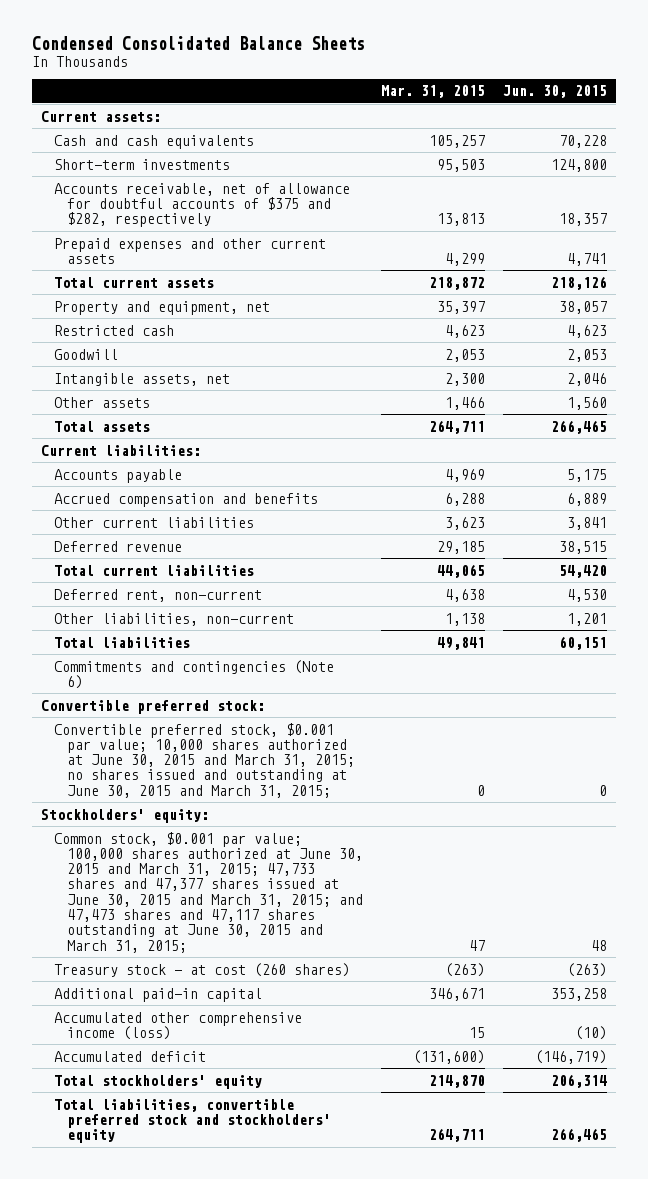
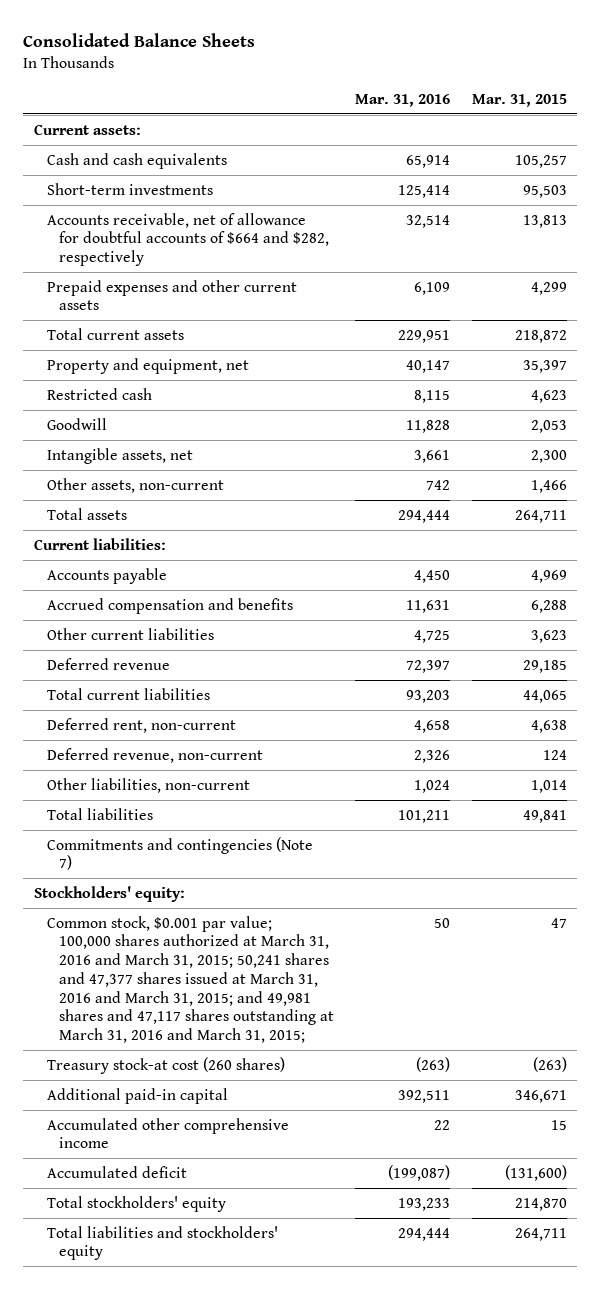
[31,36,365,51] Condensed Consolidated Balance Sheets -> [23,33,256,48] Consolidated Balance Sheets
[503,85,608,99] Jun. 30, 2015 -> none
none -> [355,93,451,107] Mar. 31, 2016
[53,182,350,228] Accounts receivable, net of allowance for doubtful accounts of $375 and $282, respectively -> [46,212,330,267] Accounts receivable, net of allowance for doubtful accounts of $664 and $282, respectively
[53,396,150,408] Other assets -> [46,477,224,493] Other assets, non-current
none -> [46,747,263,763] Deferred revenue, non-current
[444,612,485,626] 1,138 -> [530,779,567,793] 1,014
[40,699,265,714] Convertible preferred stock: -> none
[53,722,355,798] Convertible preferred stock, $0.001 par value; 10,000 shares authorized at June 30, 2015 and March 31, 2015; no shares issued and outstanding at June 30, 2015 and March 31, 2015; -> none
[53,659,334,689] Commitments and contingencies (Note 6) -> [46,836,313,871] Commitments and contingencies (Note 7)
[53,831,363,953] Common stock, $0.001 par value; 100,000 shares authorized at June 30, 2015 and March 31, 2015; 47,733 shares and 47,377 shares issued at June 30, 2015 and March 31, 2015; and 47,473 shares and 47,117 shares outstanding at June 30, 2015 and March 31, 2015; -> [46,915,335,1044] Common stock, $0.001 par value; 100,000 shares authorized at March 31, 2016 and March 31, 2015; 50,241 shares and 47,377 shares issued at March 31, 2016 and March 31, 2015; and 49,981 shares and 47,117 shares outstanding at March 31, 2016 and March 31, 2015;
[53,962,350,977] Treasury stock - at cost (260 shares) -> [46,1056,285,1074] Treasury stock-at cost (260 shares)
[53,1011,302,1040] Accumulated other comprehensive income (loss) -> [46,1117,289,1149] Accumulated other comprehensive income
[53,1098,331,1144] Total liabilities, convertible preferred stock and stockholders' equity -> [46,1225,278,1261] Total liabilities and stockholders' equity

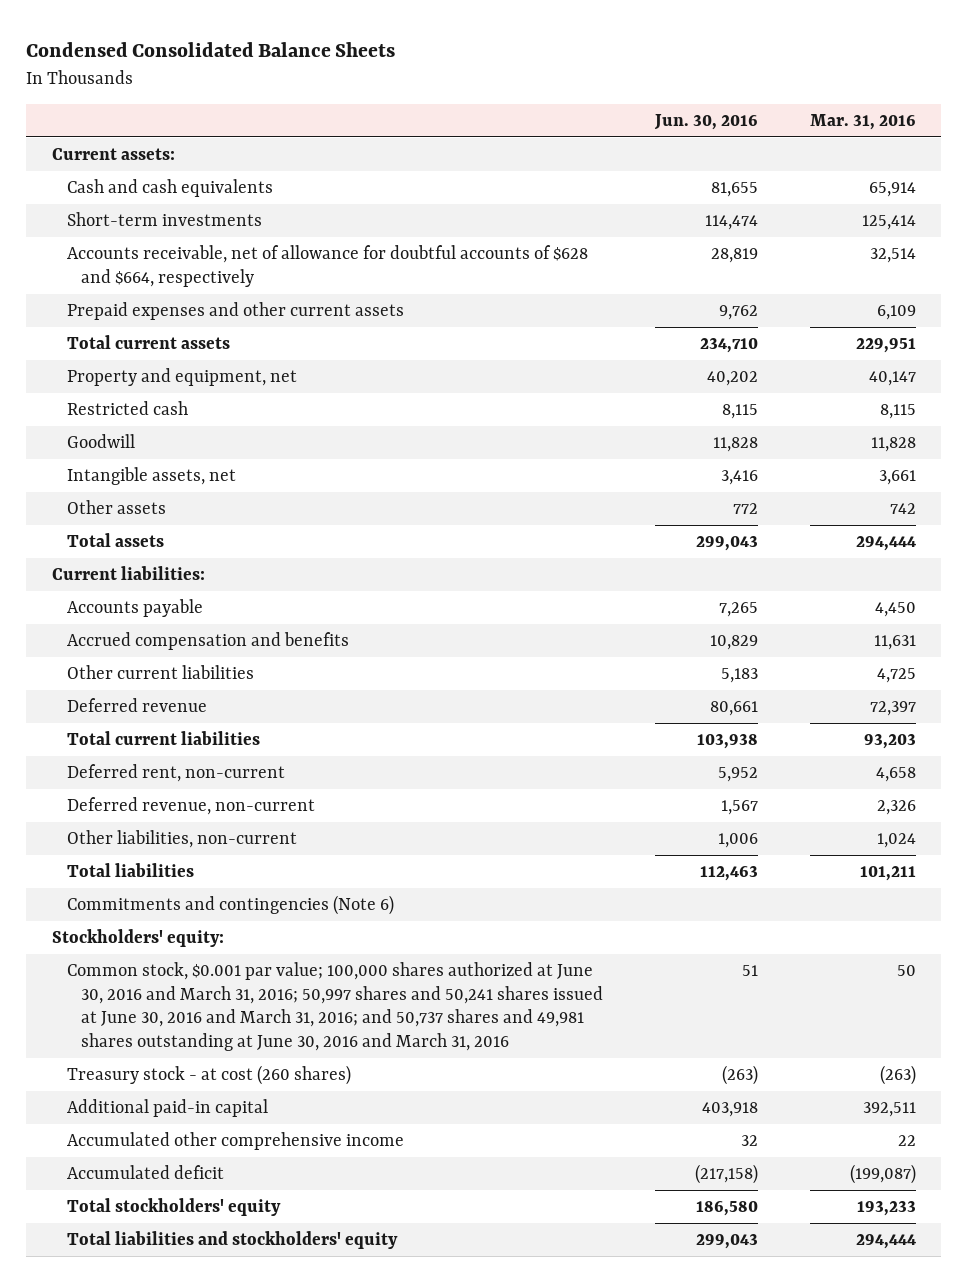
[23,33,256,48] Consolidated Balance Sheets -> [26,42,396,58] Condensed Consolidated Balance Sheets
[471,93,567,107] Mar. 31, 2015 -> none
none -> [653,113,758,130] Jun. 30, 2016
[46,212,330,267] Accounts receivable, net of allowance for doubtful accounts of $664 and $282, respectively -> [66,245,588,287] Accounts receivable, net of allowance for doubtful accounts of $628 and $664, respectively
[46,477,224,493] Other assets, non-current -> [66,500,166,515] Other assets
[46,836,313,871] Commitments and contingencies (Note 7) -> [66,895,394,916] Commitments and contingencies (Note 6)
[46,915,335,1044] Common stock, $0.001 par value; 100,000 shares authorized at March 31, 2016 and March 31, 2015; 50,241 shares and 47,377 shares issued at March 31, 2016 and March 31, 2015; and 49,981 shares and 47,117 shares outstanding at March 31, 2016 and March 31, 2015; -> [66,962,604,1051] Common stock, $0.001 par value; 100,000 shares authorized at June 30, 2016 and March 31, 2016; 50,997 shares and 50,241 shares issued at June 30, 2016 and March 31, 2016; and 50,737 shares and 49,981 shares outstanding at June 30, 2016 and March 31, 2016
[46,1056,285,1074] Treasury stock-at cost (260 shares) -> [66,1065,351,1086] Treasury stock - at cost (260 shares)

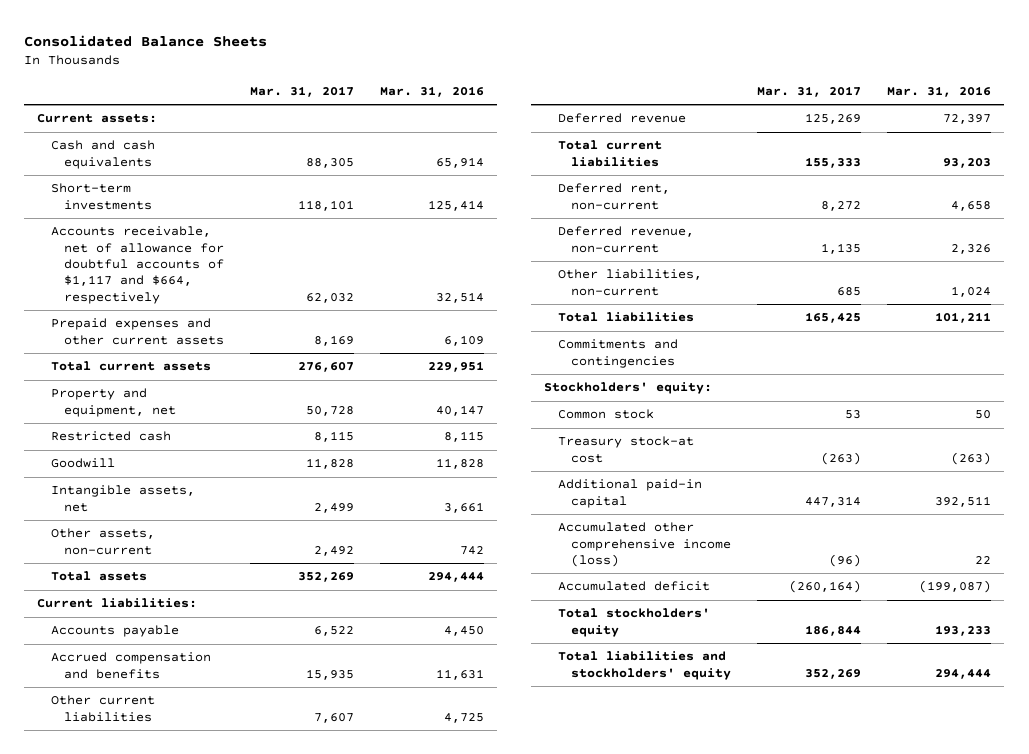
[26,42,396,58] Condensed Consolidated Balance Sheets -> [24,34,268,47] Consolidated Balance Sheets
[653,113,758,130] Jun. 30, 2016 -> none
none -> [250,85,355,97] Mar. 31, 2017
[66,245,588,287] Accounts receivable, net of allowance for doubtful accounts of $628 and $664, respectively -> [50,226,225,304] Accounts receivable, net of allowance for doubtful accounts of $1,117 and $664, respectively
[66,500,166,515] Other assets -> [50,528,155,555] Other assets, non-current
[66,895,394,916] Commitments and contingencies (Note 6) -> [557,339,678,368] Commitments and contingencies
[66,962,604,1051] Common stock, $0.001 par value; 100,000 shares authorized at June 30, 2016 and March 31, 2016; 50,997 shares and 50,241 shares issued at June 30, 2016 and March 31, 2016; and 50,737 shares and 49,981 shares outstanding at June 30, 2016 and March 31, 2016 -> [557,409,654,420] Common stock
[66,1065,351,1086] Treasury stock - at cost (260 shares) -> [557,436,694,463] Treasury stock-at cost
[66,1132,404,1151] Accumulated other comprehensive income -> [557,522,732,568] Accumulated other comprehensive income (loss)

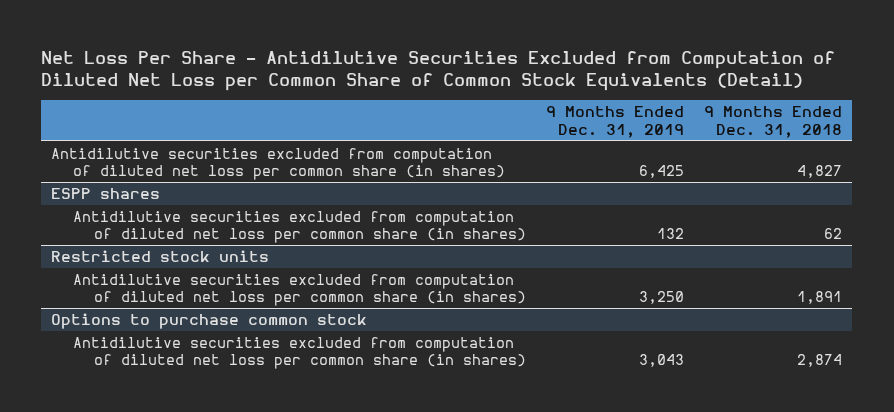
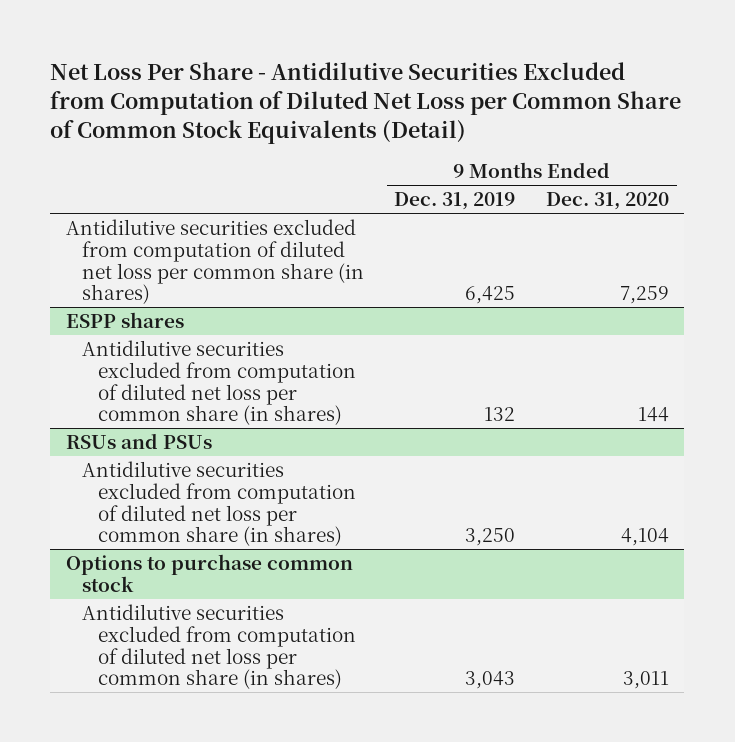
[704,106,843,138] 9 Months Ended Dec. 31, 2018 -> none
none -> [546,192,670,211] Dec. 31, 2020
[51,249,270,262] Restricted stock units -> [65,432,212,449] RSUs and PSUs

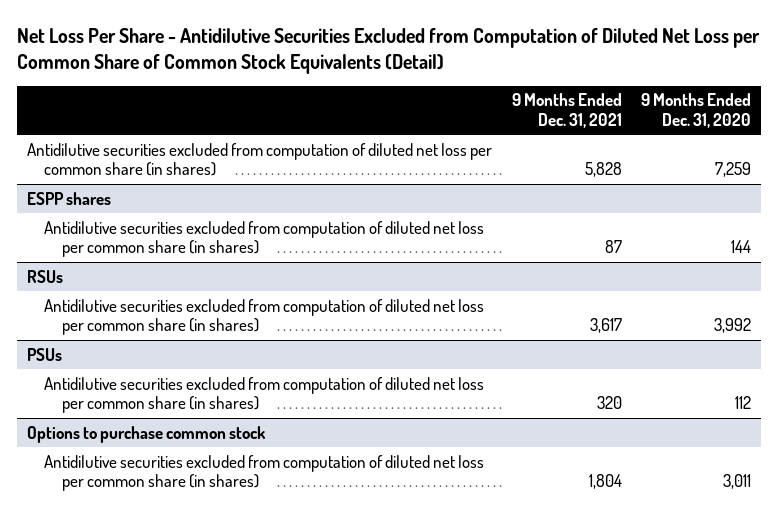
[394,192,516,211] Dec. 31, 2019 -> none
none -> [511,93,622,129] 9 Months Ended Dec. 31, 2021
[65,432,212,449] RSUs and PSUs -> [26,269,63,283] RSUs
[621,528,670,547] 4,104 -> [714,318,752,334] 3,992
none -> [26,347,62,361] PSUs
none -> [44,376,485,414] Antidilutive securities excluded from computation of diluted net loss per common share (in shares)

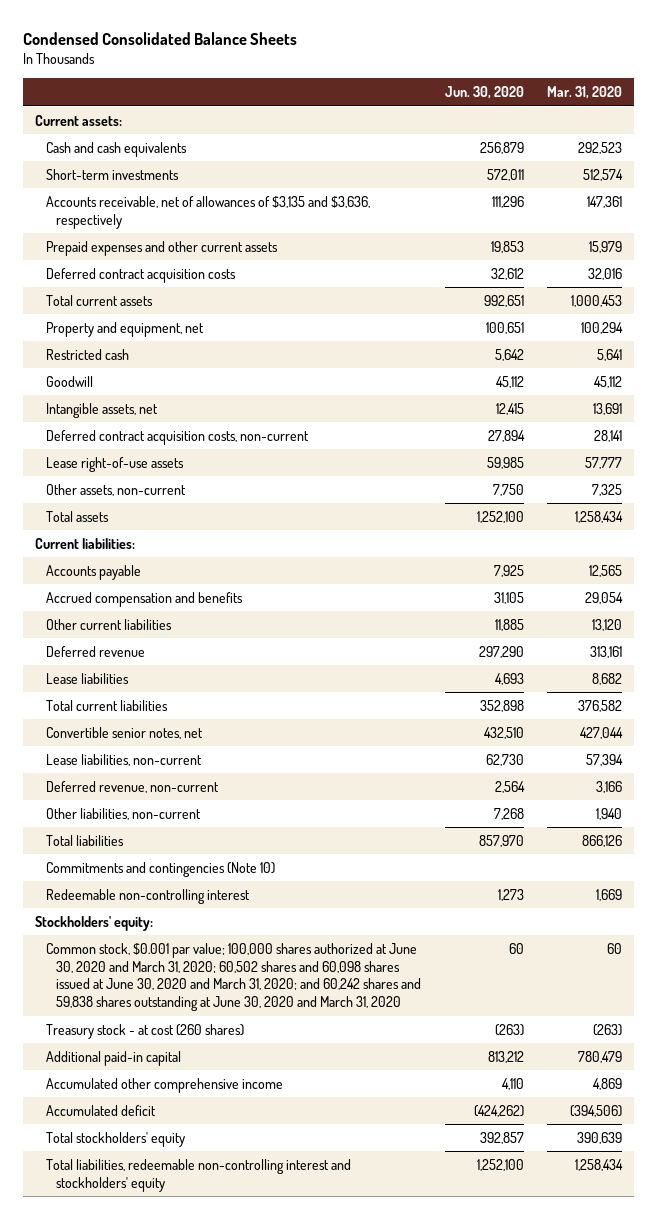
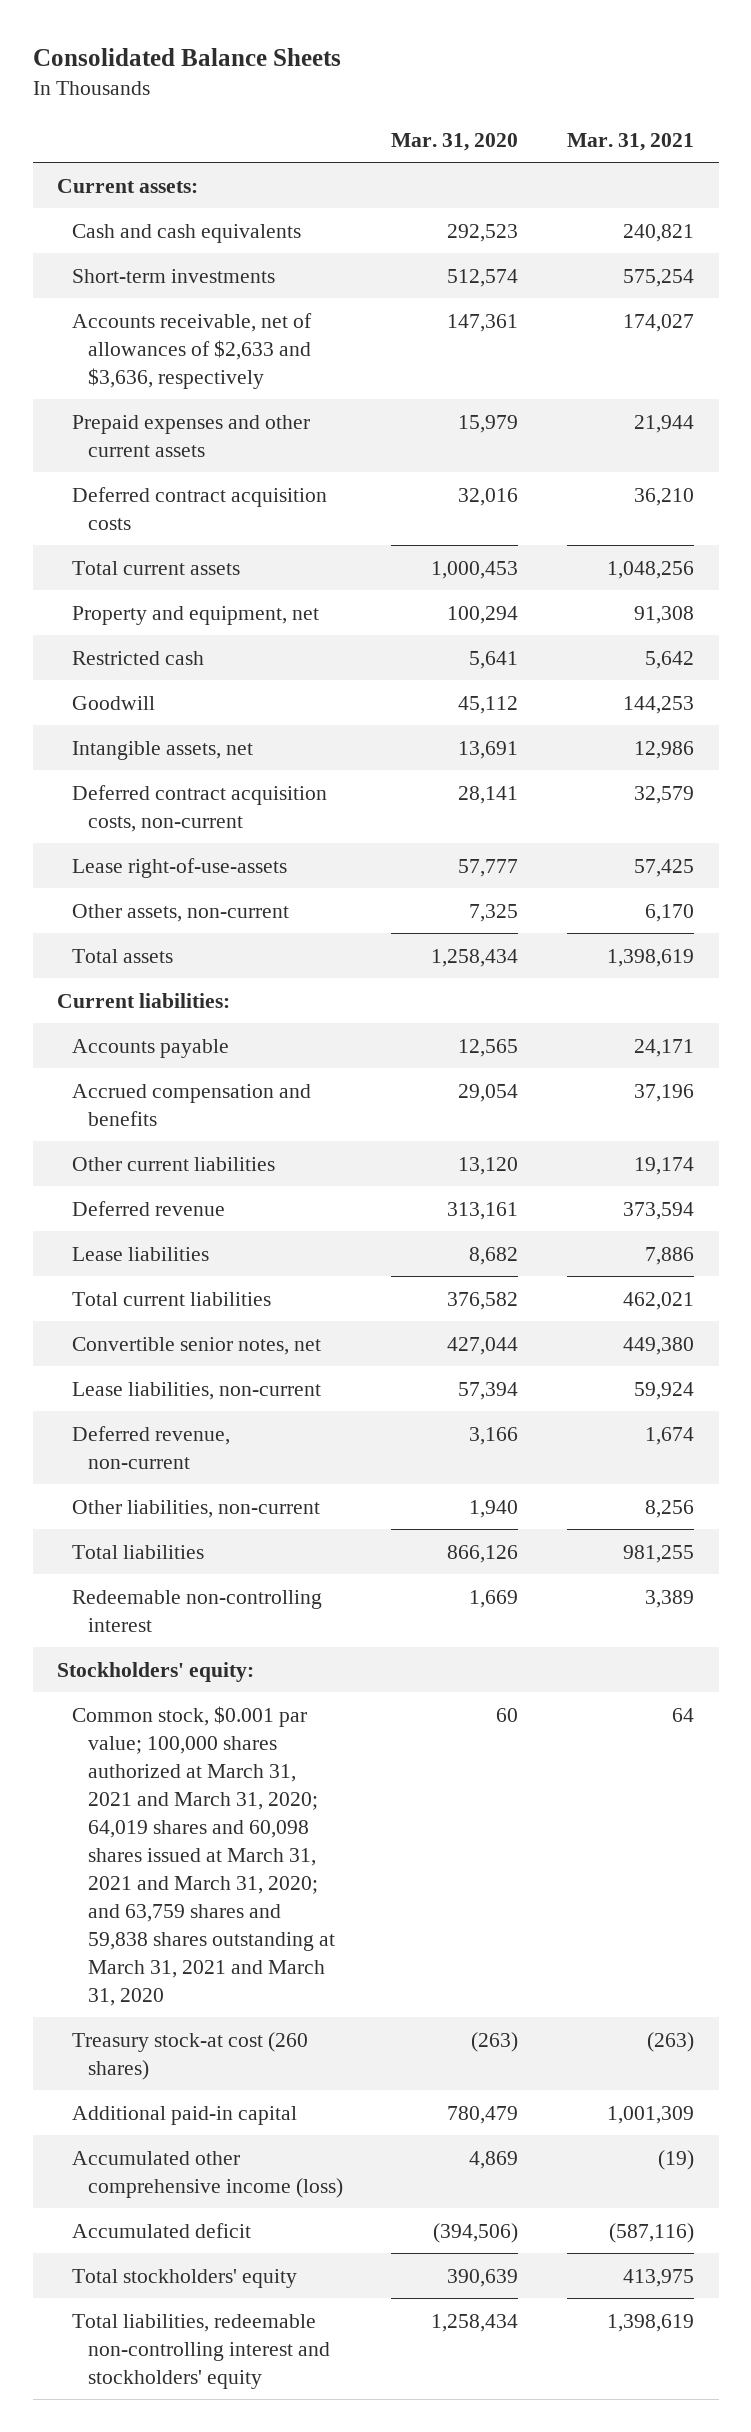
[22,32,297,46] Condensed Consolidated Balance Sheets -> [32,48,341,67] Consolidated Balance Sheets
[444,86,524,100] Jun. 30, 2020 -> none
none -> [567,132,695,151] Mar. 31, 2021
[45,195,370,229] Accounts receivable, net of allowances of $3,135 and $3,636, respectively -> [72,312,313,389] Accounts receivable, net of allowances of $2,633 and $3,636, respectively
[45,456,184,472] Lease right-of-use assets -> [72,857,288,878] Lease right-of-use-assets
[45,861,275,877] Commitments and contingencies (Note 10) -> none
[45,942,422,1012] Common stock, $0.001 par value; 100,000 shares authorized at June 30, 2020 and March 31, 2020; 60,502 shares and 60,098 shares issued at June 30, 2020 and March 31, 2020; and 60,242 shares and 59,838 shares outstanding at June 30, 2020 and March 31, 2020 -> [72,1705,335,2006] Common stock, $0.001 par value; 100,000 shares authorized at March 31, 2021 and March 31, 2020; 64,019 shares and 60,098 shares issued at March 31, 2021 and March 31, 2020; and 63,759 shares and 59,838 shares outstanding at March 31, 2021 and March 31, 2020
[45,1023,244,1039] Treasury stock - at cost (260 shares) -> [72,2031,309,2080] Treasury stock-at cost (260 shares)
[45,1077,283,1093] Accumulated other comprehensive income -> [72,2150,343,2198] Accumulated other comprehensive income (loss)

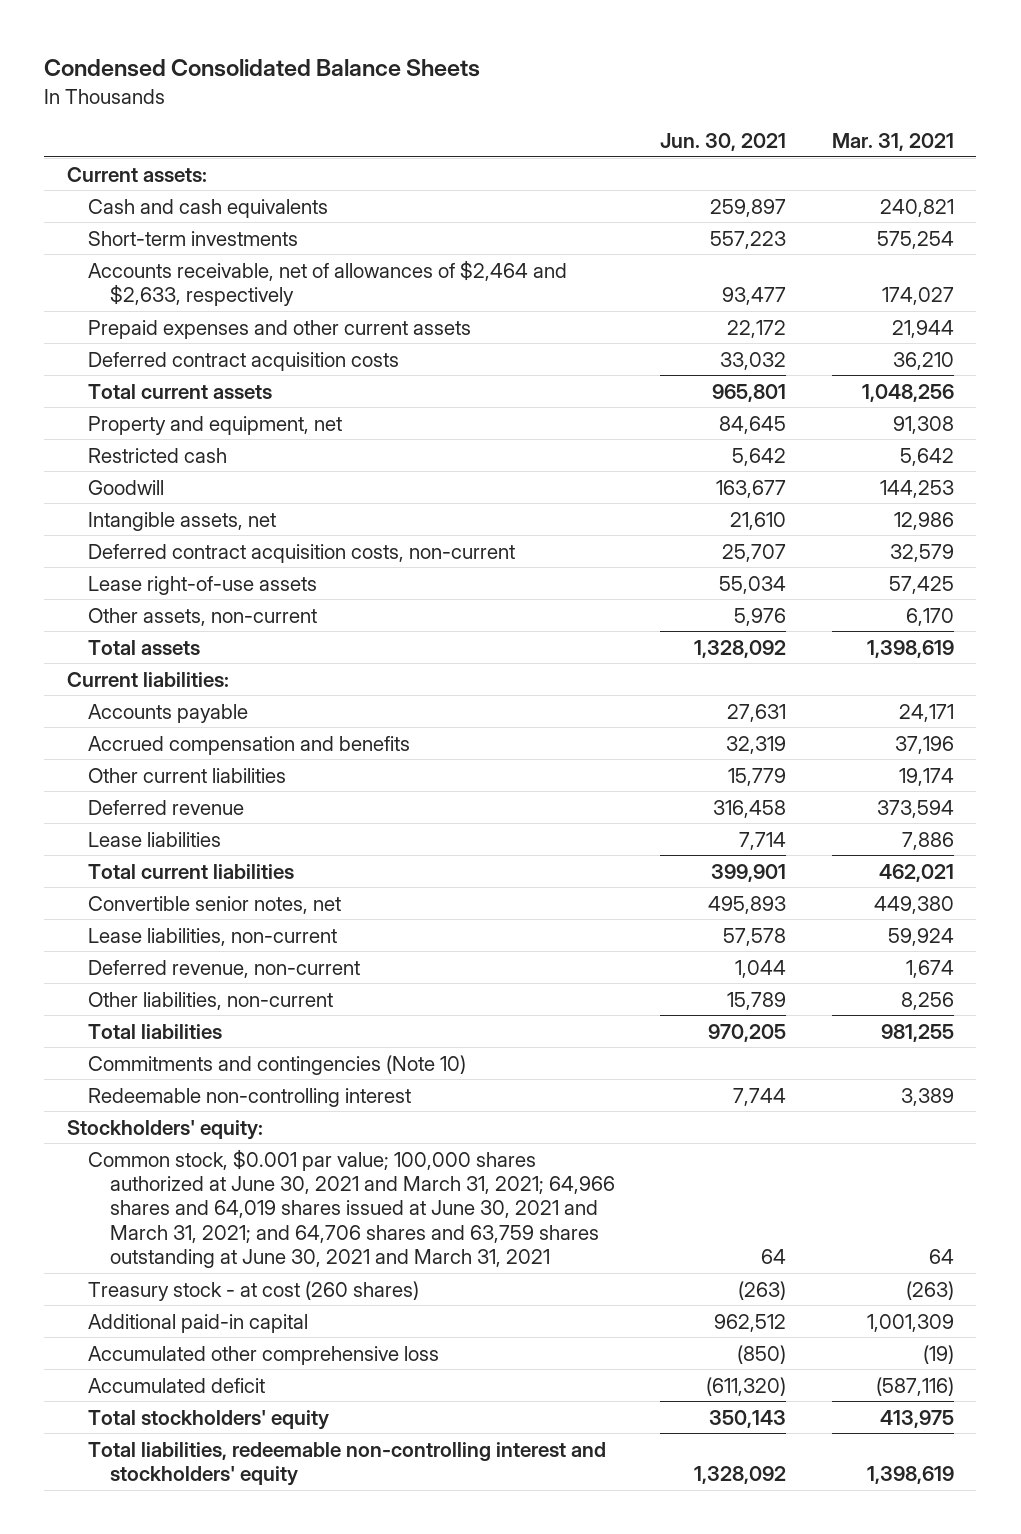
[32,48,341,67] Consolidated Balance Sheets -> [44,59,481,78] Condensed Consolidated Balance Sheets
[391,132,519,151] Mar. 31, 2020 -> none
none -> [660,132,787,151] Jun. 30, 2021
[72,312,313,389] Accounts receivable, net of allowances of $2,633 and $3,636, respectively -> [88,259,568,307] Accounts receivable, net of allowances of $2,464 and $2,633, respectively
[72,857,288,878] Lease right-of-use-assets -> [88,575,318,595] Lease right-of-use assets
none -> [88,1054,467,1075] Commitments and contingencies (Note 10)
[72,1705,335,2006] Common stock, $0.001 par value; 100,000 shares authorized at March 31, 2021 and March 31, 2020; 64,019 shares and 60,098 shares issued at March 31, 2021 and March 31, 2020; and 63,759 shares and 59,838 shares outstanding at March 31, 2021 and March 31, 2020 -> [88,1148,615,1269] Common stock, $0.001 par value; 100,000 shares authorized at June 30, 2021 and March 31, 2021; 64,966 shares and 64,019 shares issued at June 30, 2021 and March 31, 2021; and 64,706 shares and 63,759 shares outstanding at June 30, 2021 and March 31, 2021
[72,2031,309,2080] Treasury stock-at cost (260 shares) -> [88,1280,420,1301] Treasury stock - at cost (260 shares)
[72,2150,343,2198] Accumulated other comprehensive income (loss) -> [88,1345,440,1365] Accumulated other comprehensive loss

